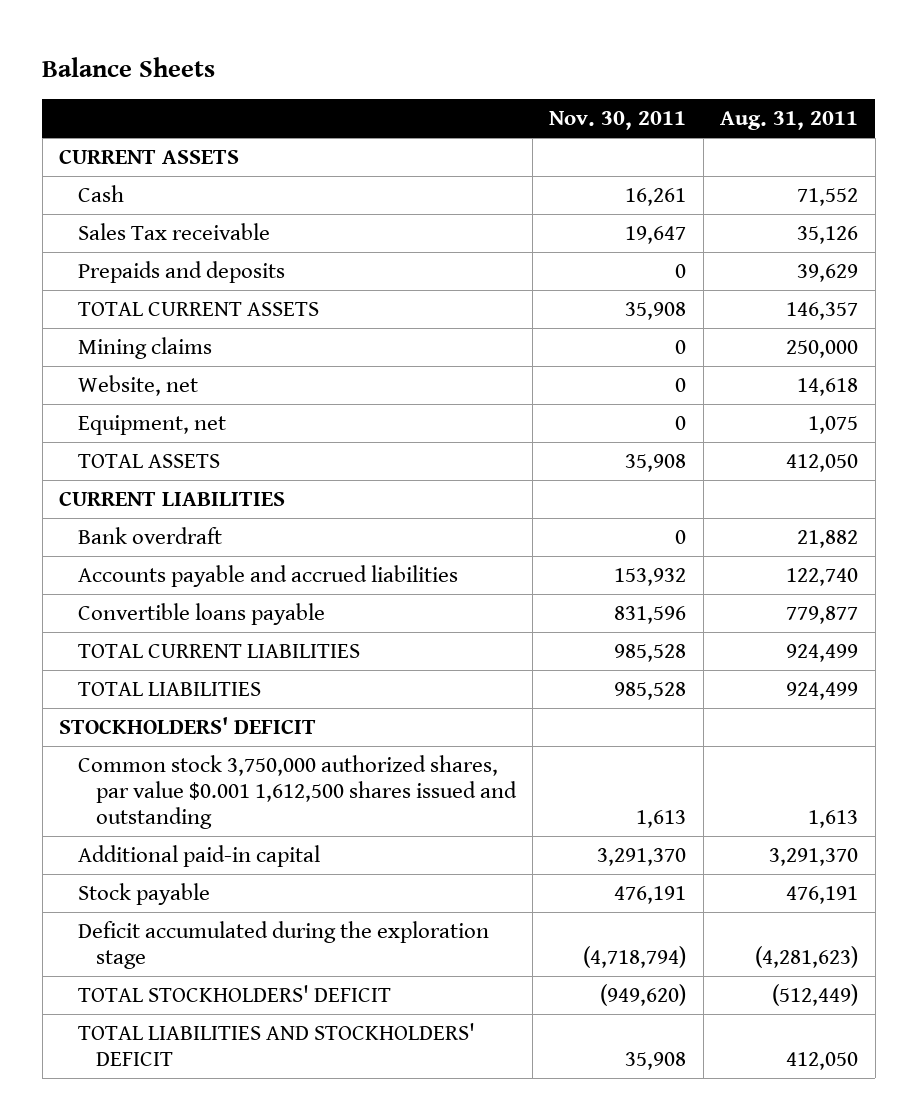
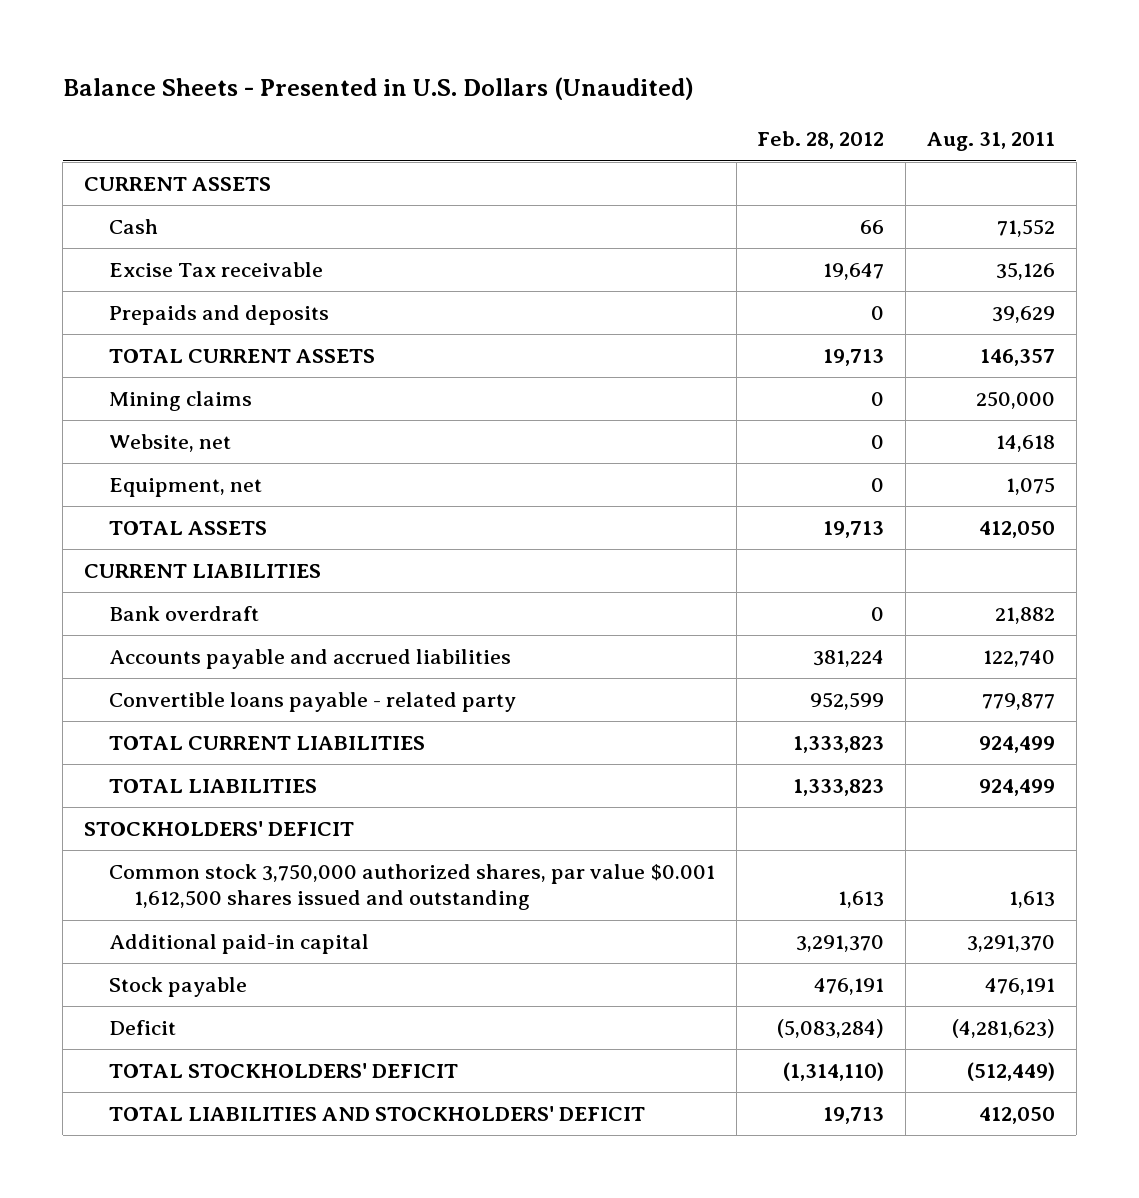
[42,57,216,78] Balance Sheets -> [62,76,694,100] Balance Sheets - Presented in U.S. Dollars (Unaudited)
[549,111,687,131] Nov. 30, 2011 -> none
none -> [757,131,885,150] Feb. 28, 2012
[77,222,270,240] Sales Tax receivable -> [108,262,323,278] Excise Tax receivable
[77,602,325,625] Convertible loans payable -> [108,692,516,713] Convertible loans payable - related party
[77,920,489,970] Deficit accumulated during the exploration stage -> [108,1020,176,1036] Deficit

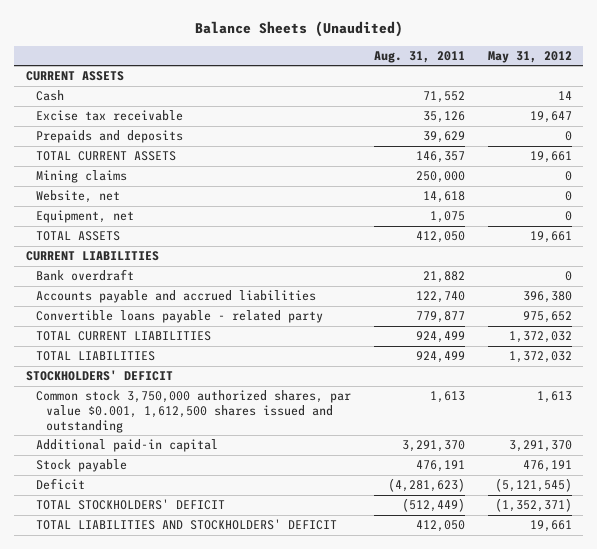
[62,76,694,100] Balance Sheets - Presented in U.S. Dollars (Unaudited) -> [194,21,403,38] Balance Sheets (Unaudited)
[757,131,885,150] Feb. 28, 2012 -> none
none -> [487,50,572,63] May 31, 2012
[108,262,323,278] Excise Tax receivable -> [35,110,183,122] Excise tax receivable
[108,864,715,911] Common stock 3,750,000 authorized shares, par value $0.001 1,612,500 shares issued and outstanding -> [35,390,351,433] Common stock 3,750,000 authorized shares, par value $0.001, 1,612,500 shares issued and outstanding

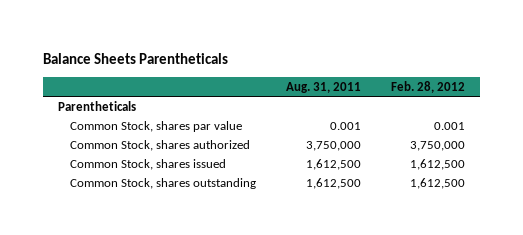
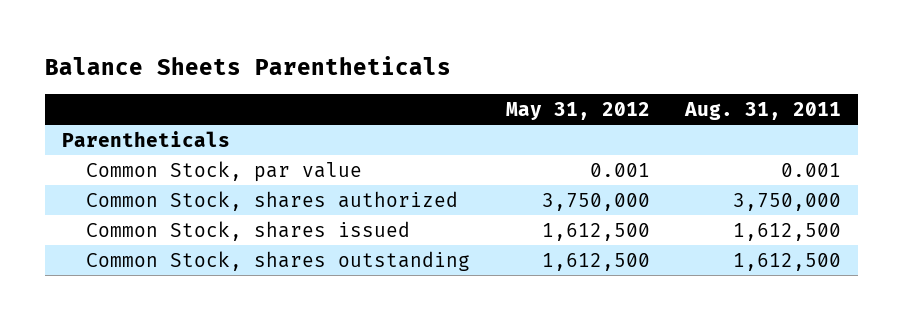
[390,80,465,93] Feb. 28, 2012 -> none
none -> [505,101,650,120] May 31, 2012
[70,121,243,133] Common Stock, shares par value -> [86,160,363,182] Common Stock, par value

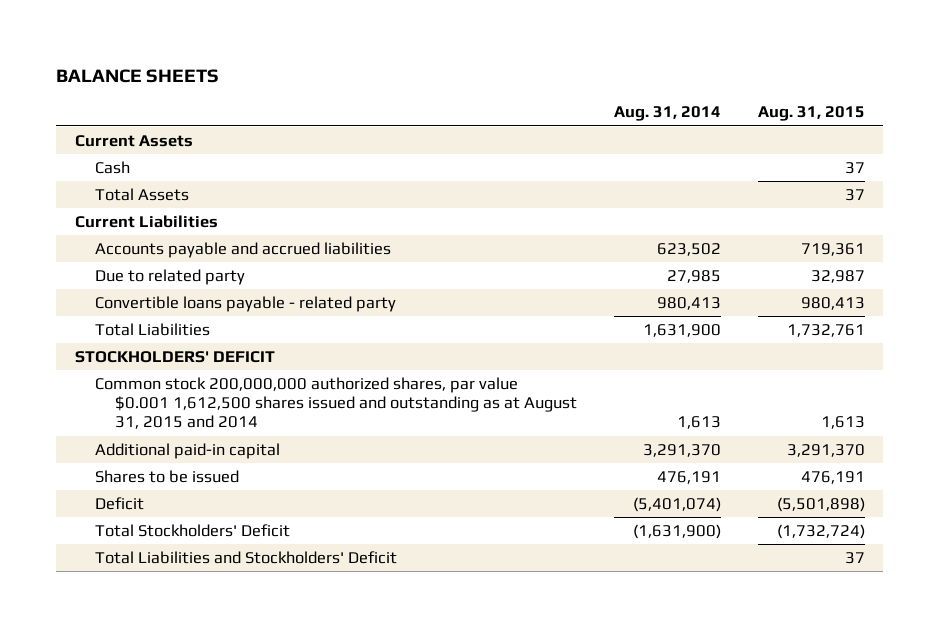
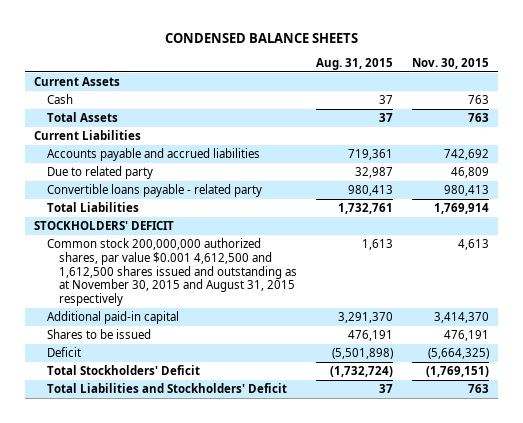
[56,68,220,83] BALANCE SHEETS -> [164,32,358,43] CONDENSED BALANCE SHEETS
[614,106,722,122] Aug. 31, 2014 -> none
none -> [411,57,489,69] Nov. 30, 2015
[95,376,578,430] Common stock 200,000,000 authorized shares, par value $0.001 1,612,500 shares issued and outstanding as at August 31, 2015 and 2014 -> [46,238,298,306] Common stock 200,000,000 authorized shares, par value $0.001 4,612,500 and 1,612,500 shares issued and outstanding as at November 30, 2015 and August 31, 2015 respectively

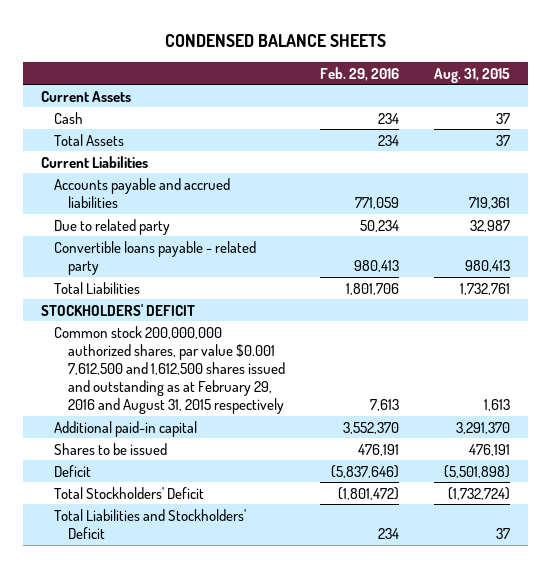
[411,57,489,69] Nov. 30, 2015 -> none
none -> [320,66,400,81] Feb. 29, 2016
[46,238,298,306] Common stock 200,000,000 authorized shares, par value $0.001 4,612,500 and 1,612,500 shares issued and outstanding as at November 30, 2015 and August 31, 2015 respectively -> [54,325,286,415] Common stock 200,000,000 authorized shares, par value $0.001 7,612,500 and 1,612,500 shares issued and outstanding as at February 29, 2016 and August 31, 2015 respectively

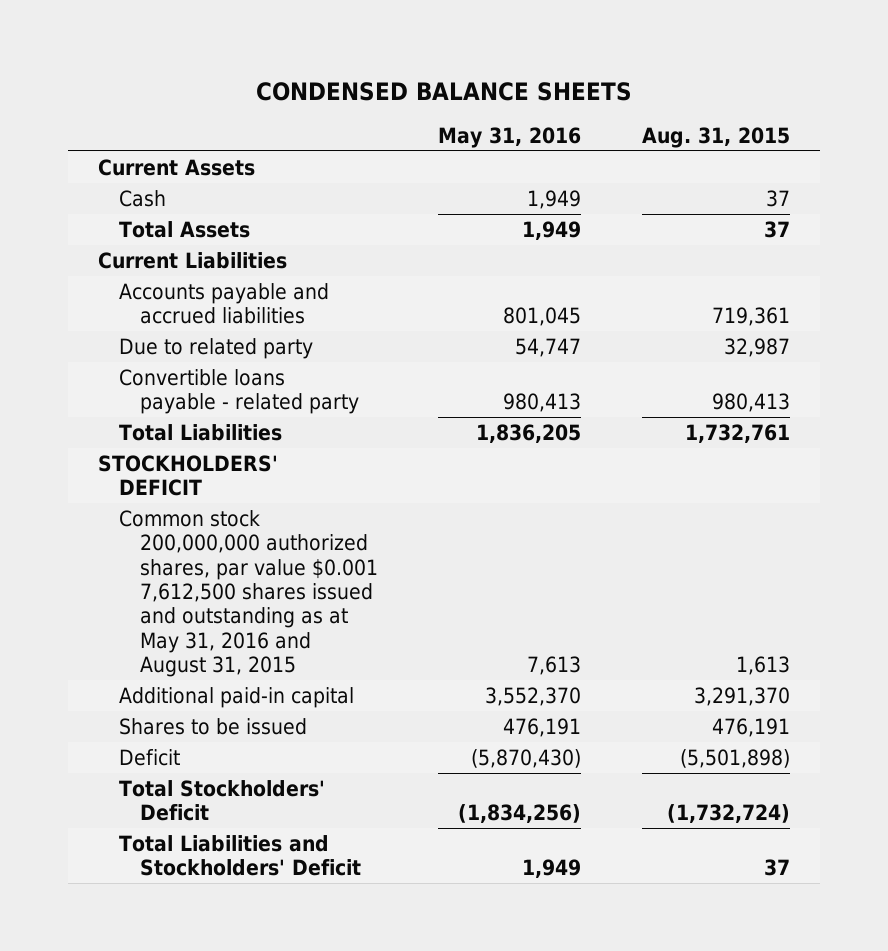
[320,66,400,81] Feb. 29, 2016 -> none
none -> [438,126,582,148] May 31, 2016
[54,325,286,415] Common stock 200,000,000 authorized shares, par value $0.001 7,612,500 and 1,612,500 shares issued and outstanding as at February 29, 2016 and August 31, 2015 respectively -> [119,509,378,678] Common stock 200,000,000 authorized shares, par value $0.001 7,612,500 shares issued and outstanding as at May 31, 2016 and August 31, 2015

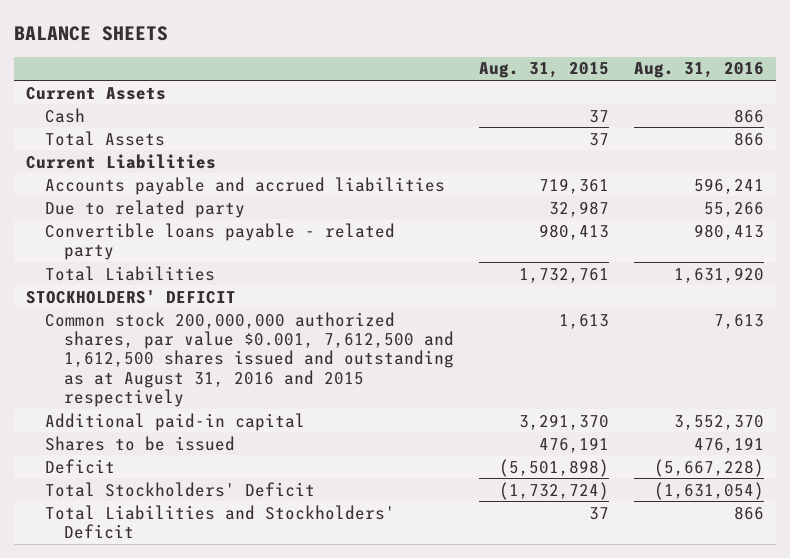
[255,81,632,101] CONDENSED BALANCE SHEETS -> [14,26,169,42] BALANCE SHEETS
[438,126,582,148] May 31, 2016 -> none
none -> [633,62,764,79] Aug. 31, 2016
[119,509,378,678] Common stock 200,000,000 authorized shares, par value $0.001 7,612,500 shares issued and outstanding as at May 31, 2016 and August 31, 2015 -> [45,311,454,407] Common stock 200,000,000 authorized shares, par value $0.001, 7,612,500 and 1,612,500 shares issued and outstanding as at August 31, 2016 and 2015 respectively

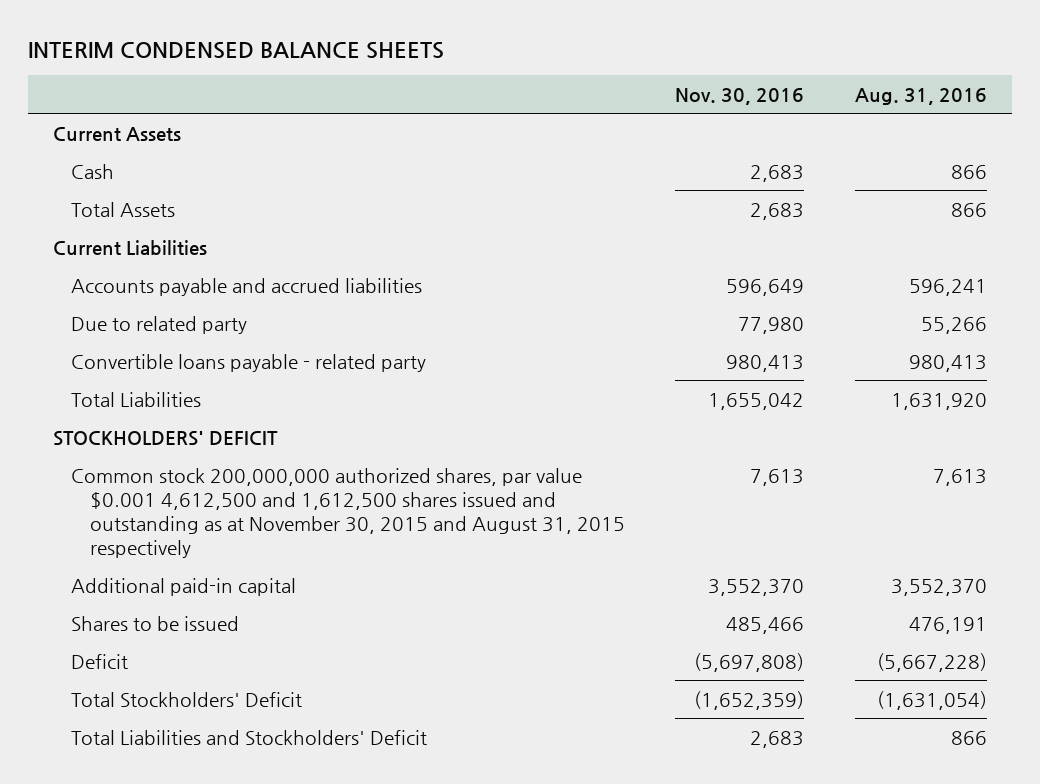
[14,26,169,42] BALANCE SHEETS -> [27,41,444,59] INTERIM CONDENSED BALANCE SHEETS
[478,62,609,79] Aug. 31, 2015 -> none
none -> [675,87,805,105] Nov. 30, 2016
[45,311,454,407] Common stock 200,000,000 authorized shares, par value $0.001, 7,612,500 and 1,612,500 shares issued and outstanding as at August 31, 2016 and 2015 respectively -> [71,467,625,558] Common stock 200,000,000 authorized shares, par value $0.001 4,612,500 and 1,612,500 shares issued and outstanding as at November 30, 2015 and August 31, 2015 respectively

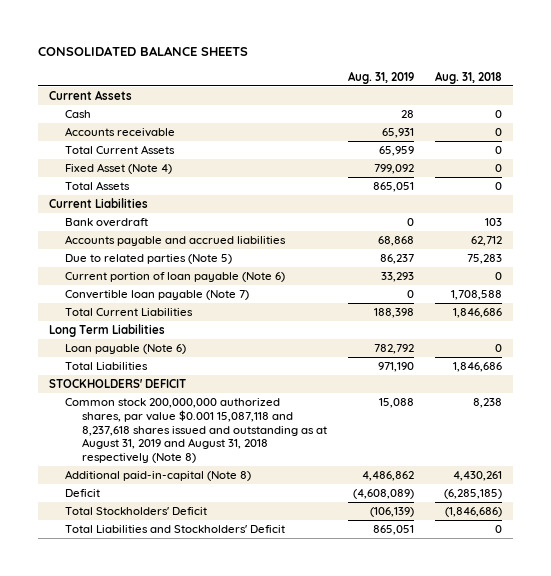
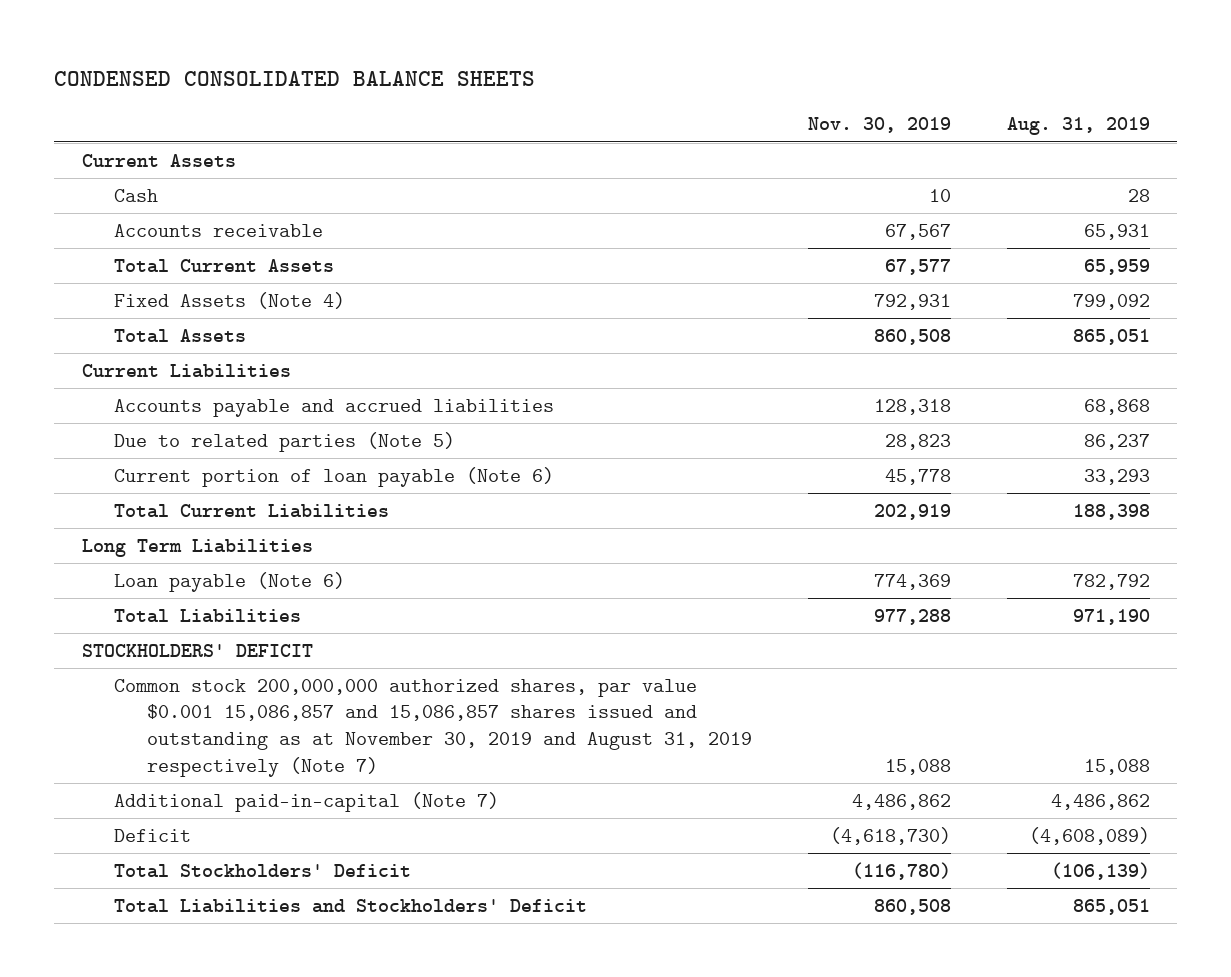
[38,46,249,57] CONSOLIDATED BALANCE SHEETS -> [53,70,535,86] CONDENSED CONSOLIDATED BALANCE SHEETS
[435,70,503,84] Aug. 31, 2018 -> none
none -> [807,117,951,134] Nov. 30, 2019
[65,163,173,175] Fixed Asset (Note 4) -> [114,291,346,309] Fixed Assets (Note 4)
[65,218,149,228] Bank overdraft -> none
[65,290,250,301] Convertible loan payable (Note 7) -> none
[65,398,328,463] Common stock 200,000,000 authorized shares, par value $0.001 15,087,118 and 8,237,618 shares issued and outstanding as at August 31, 2019 and August 31, 2018 respectively (Note 8) -> [114,678,752,777] Common stock 200,000,000 authorized shares, par value $0.001 15,086,857 and 15,086,857 shares issued and outstanding as at November 30, 2019 and August 31, 2019 respectively (Note 7)
[65,470,252,482] Additional paid-in-capital (Note 8) -> [114,791,500,812] Additional paid-in-capital (Note 7)

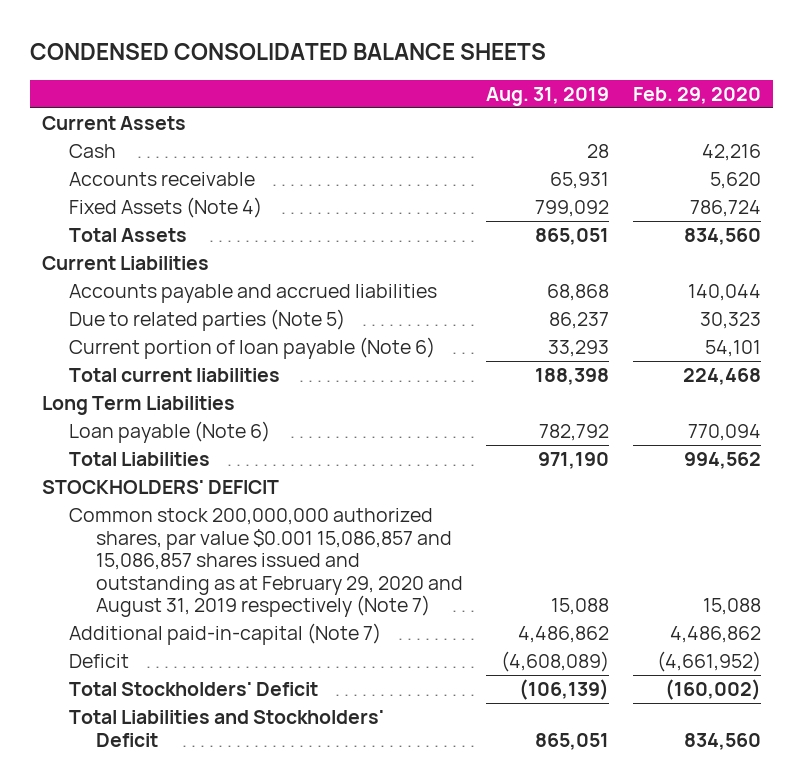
[807,117,951,134] Nov. 30, 2019 -> none
none -> [633,86,762,104] Feb. 29, 2020
[114,258,335,273] Total Current Assets -> none
[114,503,390,518] Total Current Liabilities -> [68,368,280,383] Total current liabilities
[114,678,752,777] Common stock 200,000,000 authorized shares, par value $0.001 15,086,857 and 15,086,857 shares issued and outstanding as at November 30, 2019 and August 31, 2019 respectively (Note 7) -> [68,508,463,618] Common stock 200,000,000 authorized shares, par value $0.001 15,086,857 and 15,086,857 shares issued and outstanding as at February 29, 2020 and August 31, 2019 respectively (Note 7)

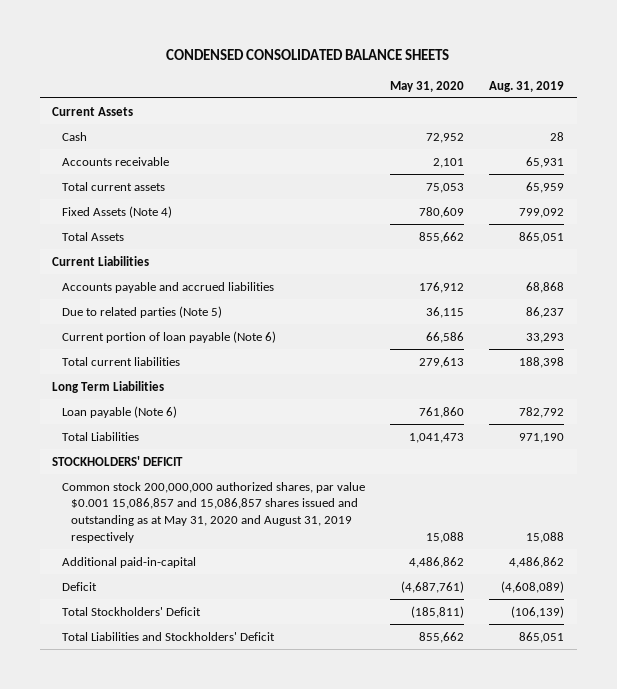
[633,86,762,104] Feb. 29, 2020 -> none
none -> [389,80,464,92] May 31, 2020
none -> [61,181,165,191] Total current assets
[68,508,463,618] Common stock 200,000,000 authorized shares, par value $0.001 15,086,857 and 15,086,857 shares issued and outstanding as at February 29, 2020 and August 31, 2019 respectively (Note 7) -> [61,481,365,544] Common stock 200,000,000 authorized shares, par value $0.001 15,086,857 and 15,086,857 shares issued and outstanding as at May 31, 2020 and August 31, 2019 respectively
[68,623,381,646] Additional paid-in-capital (Note 7) -> [61,556,196,568] Additional paid-in-capital

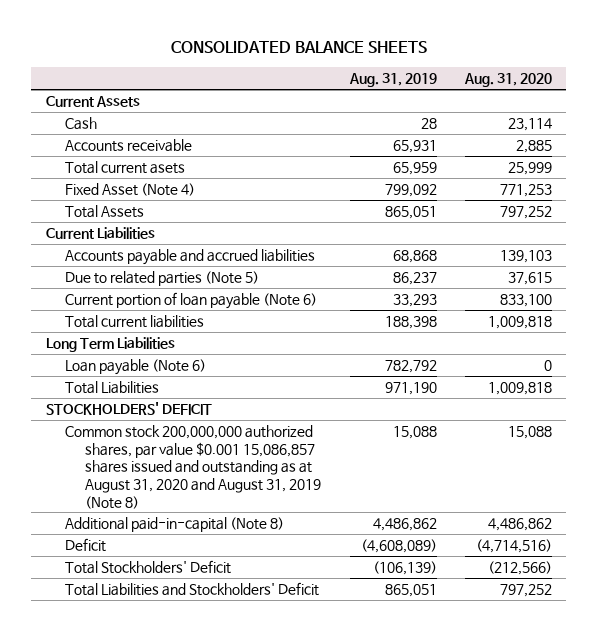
[166,49,450,61] CONDENSED CONSOLIDATED BALANCE SHEETS -> [170,41,427,54] CONSOLIDATED BALANCE SHEETS
[389,80,464,92] May 31, 2020 -> none
none -> [463,73,552,88] Aug. 31, 2020
[61,181,165,191] Total current assets -> [65,160,186,174] Total current asets
[61,205,172,218] Fixed Assets (Note 4) -> [65,182,196,196] Fixed Asset (Note 4)
[61,481,365,544] Common stock 200,000,000 authorized shares, par value $0.001 15,086,857 and 15,086,857 shares issued and outstanding as at May 31, 2020 and August 31, 2019 respectively -> [65,424,322,509] Common stock 200,000,000 authorized shares, par value $0.001 15,086,857 shares issued and outstanding as at August 31, 2020 and August 31, 2019 (Note 8)
[61,556,196,568] Additional paid-in-capital -> [65,516,285,532] Additional paid-in-capital (Note 8)

